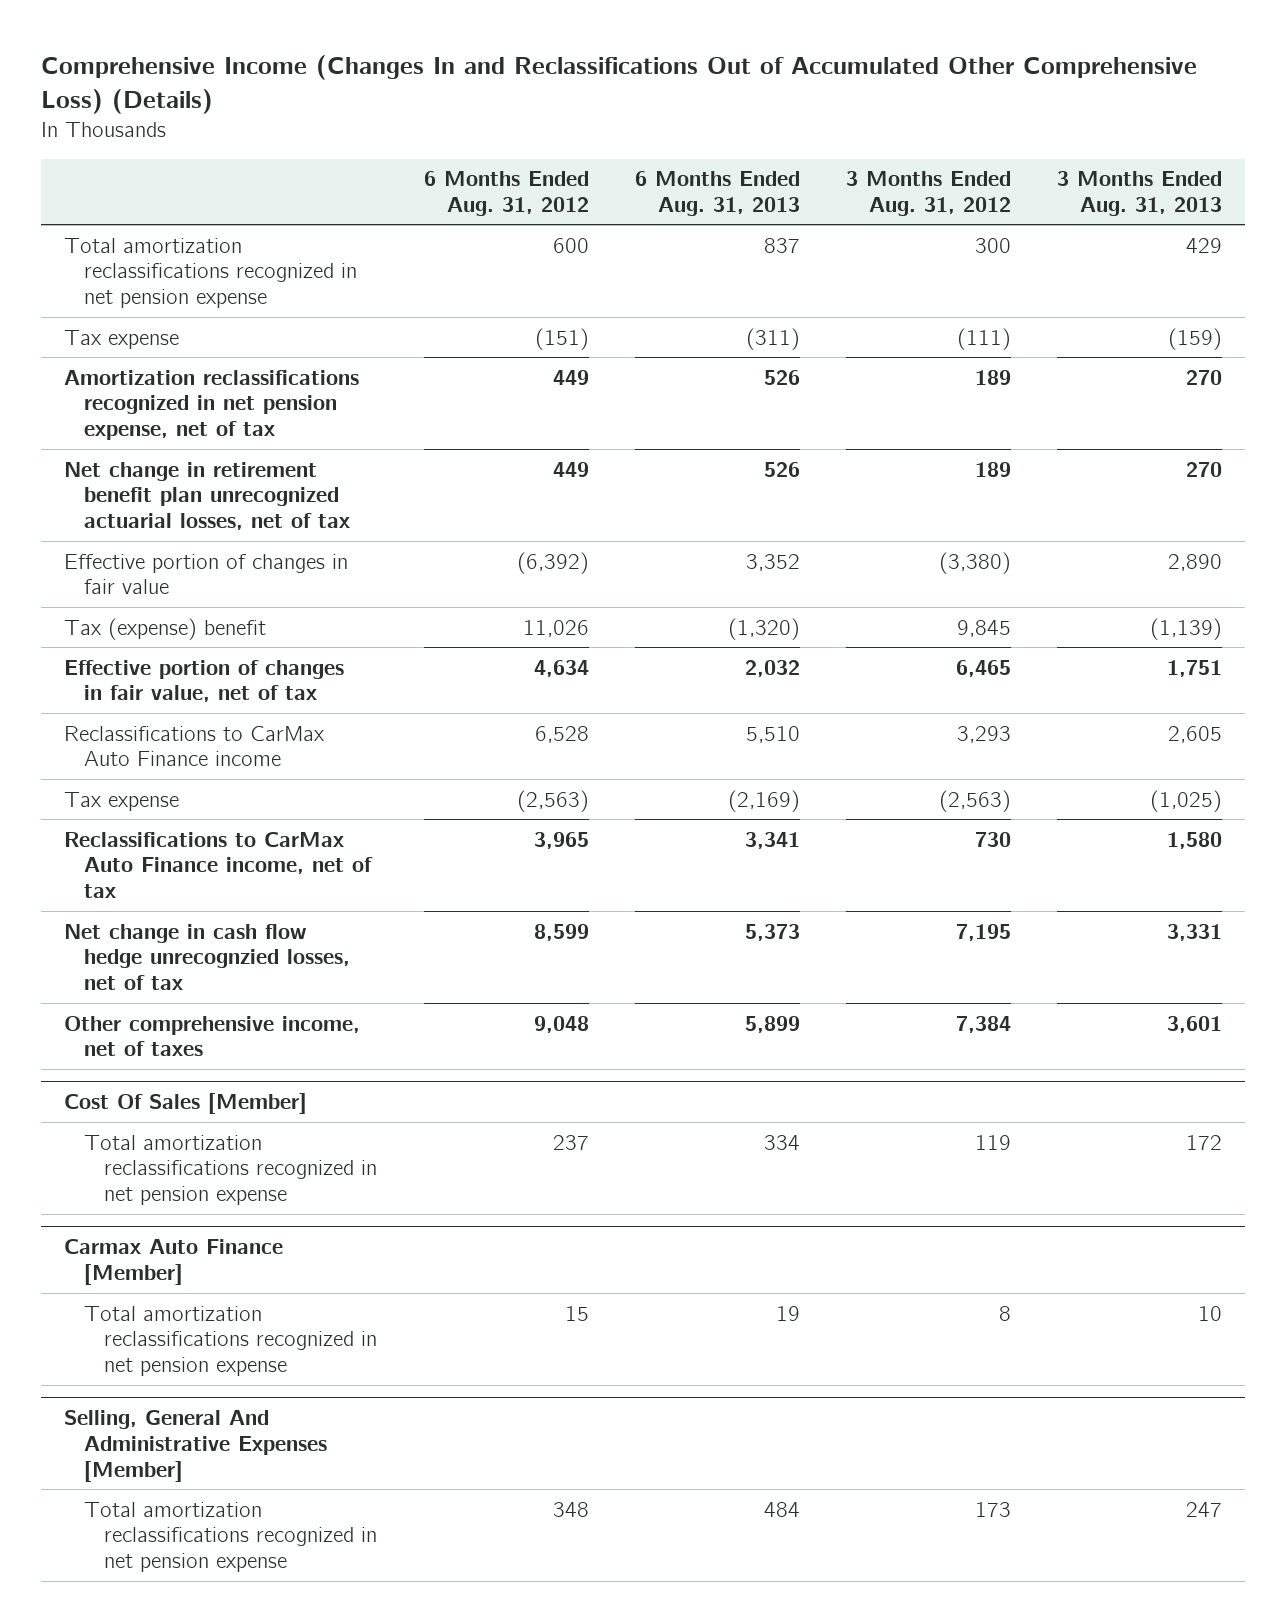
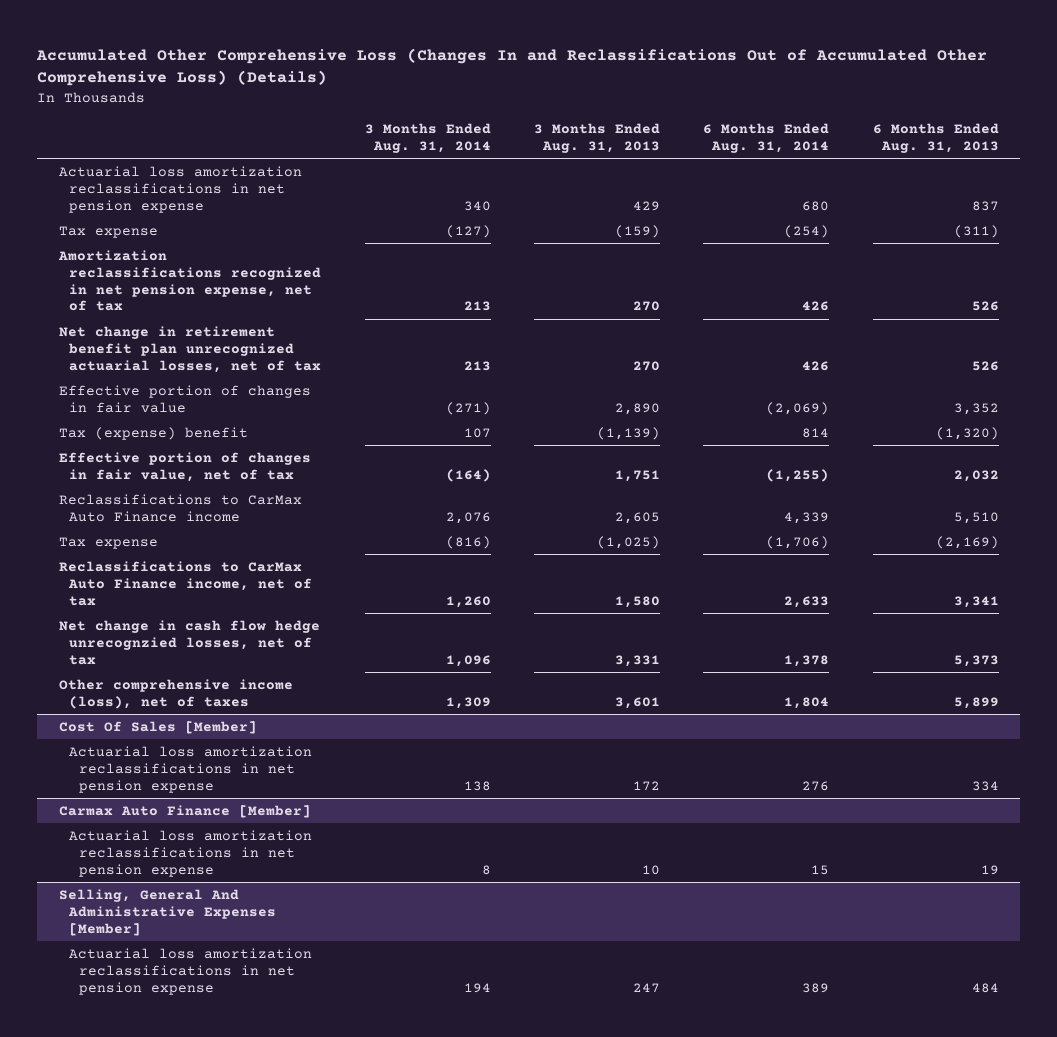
[40,55,1197,114] Comprehensive Income (Changes In and Reclassifications Out of Accumulated Other Comprehensive Loss) (Details) -> [36,47,988,87] Accumulated Other Comprehensive Loss (Changes In and Reclassifications Out of Accumulated Other Comprehensive Loss) (Details)
[423,171,589,216] 6 Months Ended Aug. 31, 2012 -> none
[846,171,1012,216] 3 Months Ended Aug. 31, 2012 -> none
none -> [364,123,491,154] 3 Months Ended Aug. 31, 2014
none -> [703,123,830,154] 6 Months Ended Aug. 31, 2014
[63,237,358,308] Total amortization reclassifications recognized in net pension expense -> [58,165,302,213] Actuarial loss amortization reclassifications in net pension expense
[63,1015,360,1057] Other comprehensive income, net of taxes -> [58,678,293,709] Other comprehensive income (loss), net of taxes
[84,1134,378,1205] Total amortization reclassifications recognized in net pension expense -> [69,745,313,793] Actuarial loss amortization reclassifications in net pension expense
[84,1305,378,1376] Total amortization reclassifications recognized in net pension expense -> [69,829,313,877] Actuarial loss amortization reclassifications in net pension expense
[84,1501,378,1572] Total amortization reclassifications recognized in net pension expense -> [69,947,313,995] Actuarial loss amortization reclassifications in net pension expense

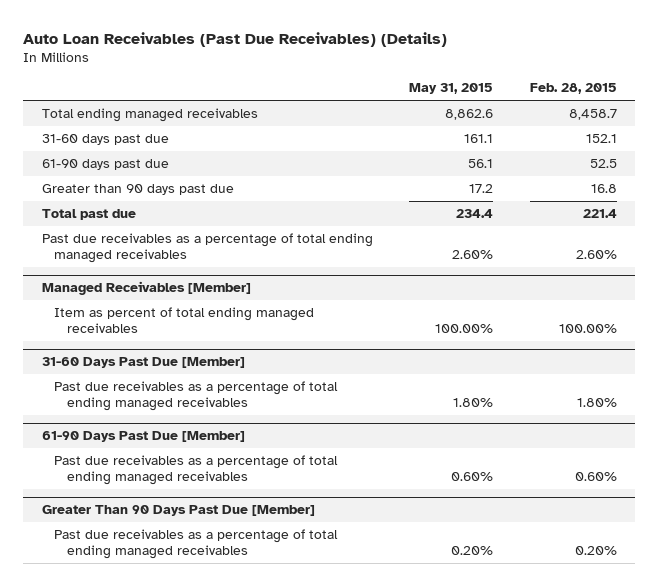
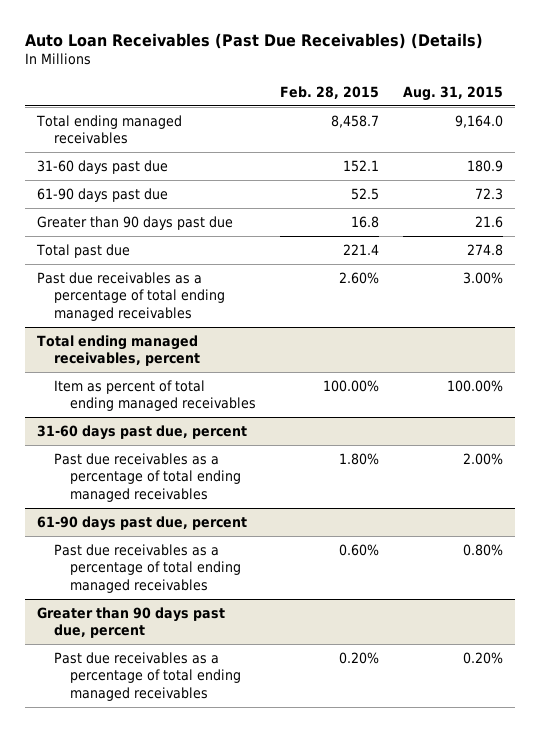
[409,83,494,95] May 31, 2015 -> none
none -> [403,86,504,102] Aug. 31, 2015
[41,281,251,296] Managed Receivables [Member] -> [36,334,200,367] Total ending managed receivables, percent
[41,357,245,369] 31-60 Days Past Due [Member] -> [36,424,247,440] 31-60 days past due, percent
[41,431,245,443] 61-90 Days Past Due [Member] -> [36,515,247,531] 61-90 days past due, percent
[41,505,315,517] Greater Than 90 Days Past Due [Member] -> [36,606,225,639] Greater than 90 days past due, percent

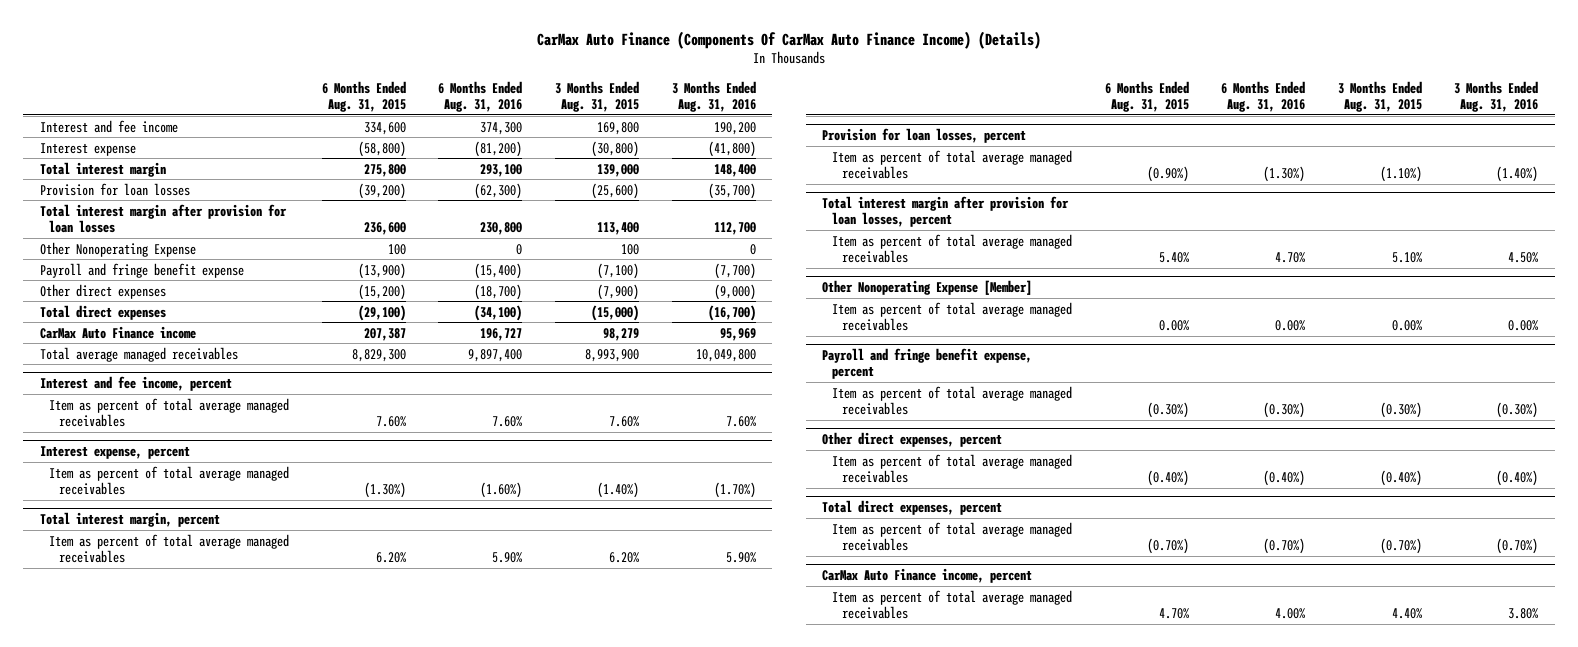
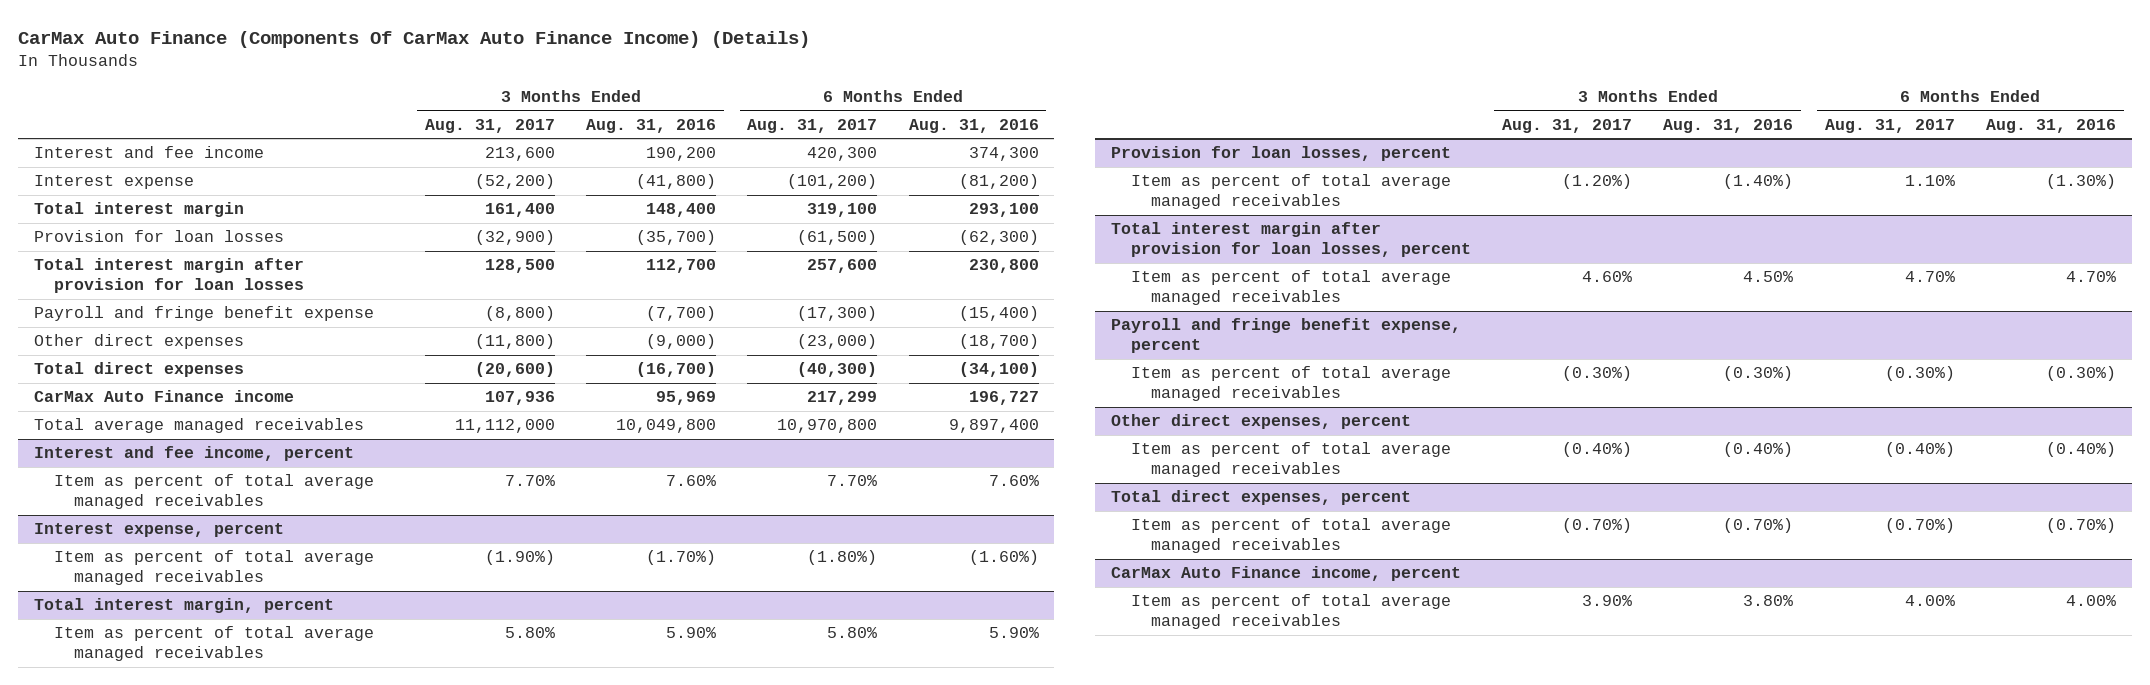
[321,80,406,112] 6 Months Ended Aug. 31, 2015 -> none
[554,80,639,112] 3 Months Ended Aug. 31, 2015 -> none
none -> [424,118,555,133] Aug. 31, 2017
none -> [747,118,878,133] Aug. 31, 2017
[39,241,196,257] Other Nonoperating Expense -> none
[822,279,1033,295] Other Nonoperating Expense [Member] -> none
[832,301,1073,331] Item as percent of total average managed receivables -> none

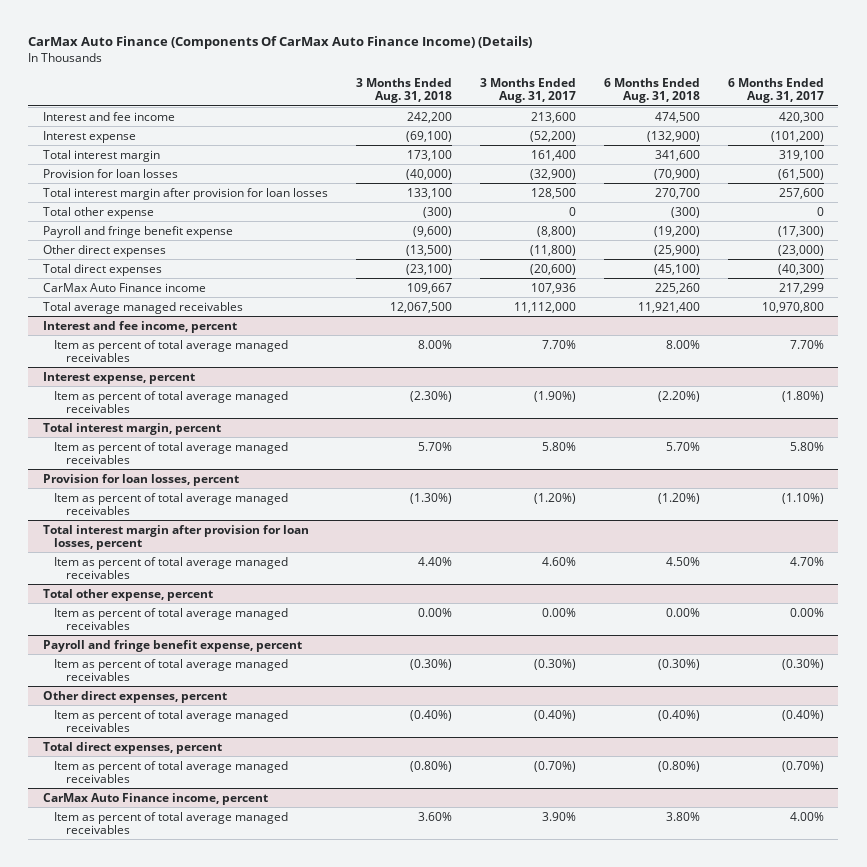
[586,118,717,133] Aug. 31, 2016 -> none
[908,118,1039,133] Aug. 31, 2016 -> none
none -> [355,77,452,104] 3 Months Ended Aug. 31, 2018
none -> [604,77,701,104] 6 Months Ended Aug. 31, 2018
none -> [42,206,154,219] Total other expense
[1904,175,1955,187] 1.10% -> [782,492,825,504] (1.10%)
none -> [42,588,213,601] Total other expense, percent
none -> [54,607,289,631] Item as percent of total average managed receivables

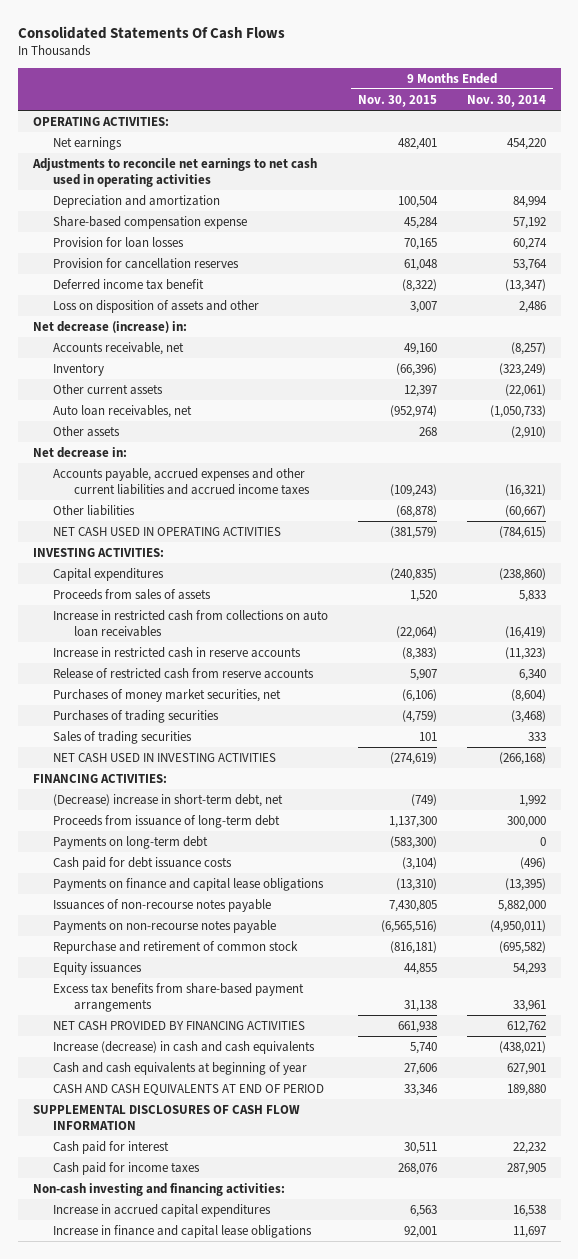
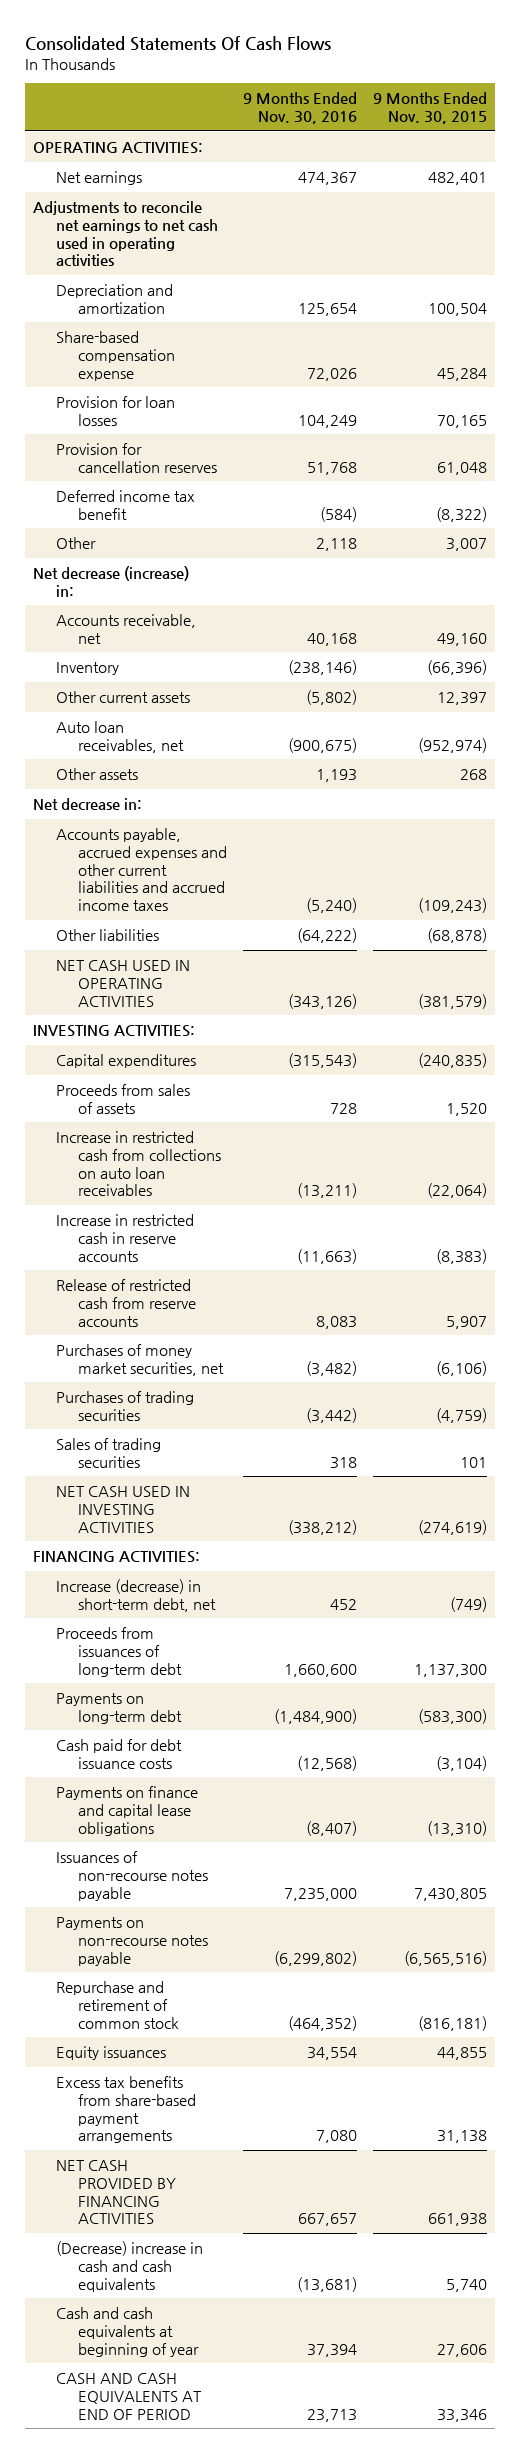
[466,94,546,107] Nov. 30, 2014 -> none
none -> [242,92,357,125] 9 Months Ended Nov. 30, 2016
[53,299,260,313] Loss on disposition of assets and other -> [55,536,96,549] Other
[53,793,284,807] (Decrease) increase in short-term debt, net -> [55,1578,216,1612] Increase (decrease) in short-term debt, net
[53,814,281,828] Proceeds from issuance of long-term debt -> [55,1626,182,1677] Proceeds from issuances of long-term debt
[53,1040,316,1054] Increase (decrease) in cash and cash equivalents -> [55,2240,203,2292] (Decrease) increase in cash and cash equivalents
[32,1104,300,1130] SUPPLEMENTAL DISCLOSURES OF CASH FLOW INFORMATION -> none
[53,1140,170,1154] Cash paid for interest -> none
[53,1161,201,1175] Cash paid for income taxes -> none
[32,1182,285,1196] Non-cash investing and financing activities: -> none
[53,1203,272,1217] Increase in accrued capital expenditures -> none
[53,1224,313,1238] Increase in finance and capital lease obligations -> none

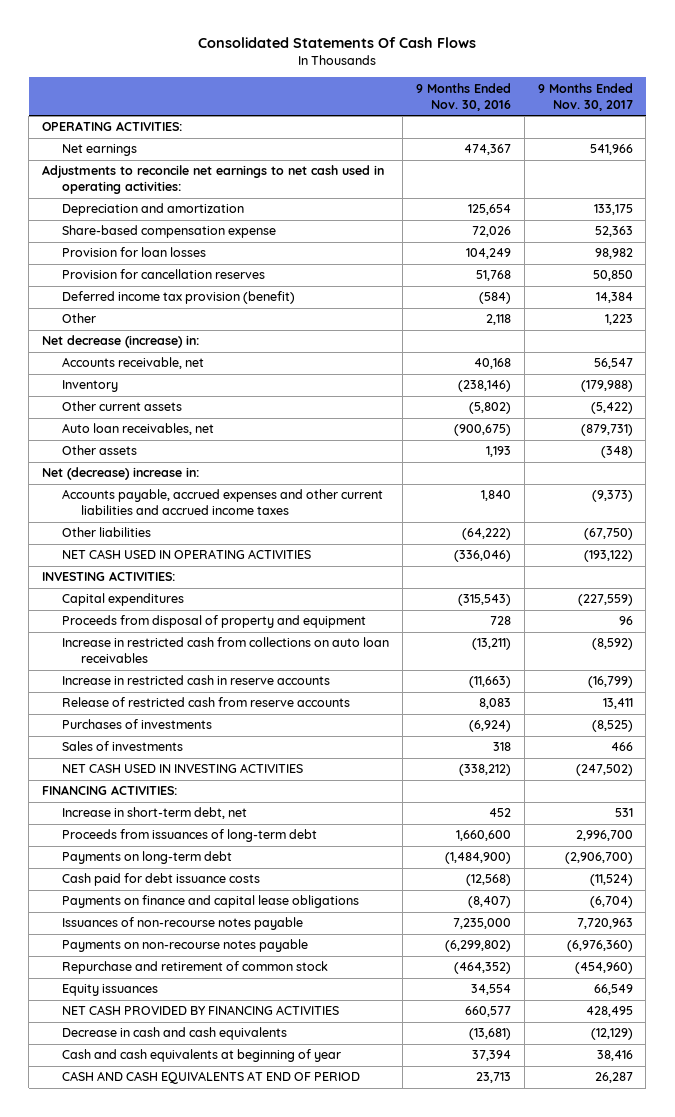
[372,92,487,125] 9 Months Ended Nov. 30, 2015 -> none
none -> [537,82,633,111] 9 Months Ended Nov. 30, 2017
[33,200,218,267] Adjustments to reconcile net earnings to net cash used in operating activities -> [42,165,385,195] Adjustments to reconcile net earnings to net cash used in operating activities:
[55,489,195,520] Deferred income tax benefit -> [61,291,295,305] Deferred income tax provision (benefit)
[33,797,143,810] Net decrease in: -> [42,467,200,481] Net (decrease) increase in:
[305,898,357,914] (5,240) -> [480,490,511,502] 1,840
[287,993,357,1009] (343,126) -> [453,550,511,563] (336,046)
[55,1083,190,1114] Proceeds from sales of assets -> [61,615,366,629] Proceeds from disposal of property and equipment
[55,1343,224,1376] Purchases of money market securities, net -> none
[55,1390,194,1421] Purchases of trading securities -> none
none -> [61,719,212,730] Purchases of investments
[55,1437,161,1468] Sales of trading securities -> [61,741,183,752] Sales of investments
[55,1578,216,1612] Increase (decrease) in short-term debt, net -> [61,807,247,820] Increase in short-term debt, net
[55,2075,196,2144] Excess tax benefits from share-based payment arrangements -> none
[297,2213,357,2227] 667,657 -> [464,1006,511,1018] 660,577
[55,2240,203,2292] (Decrease) increase in cash and cash equivalents -> [61,1027,287,1041] Decrease in cash and cash equivalents

